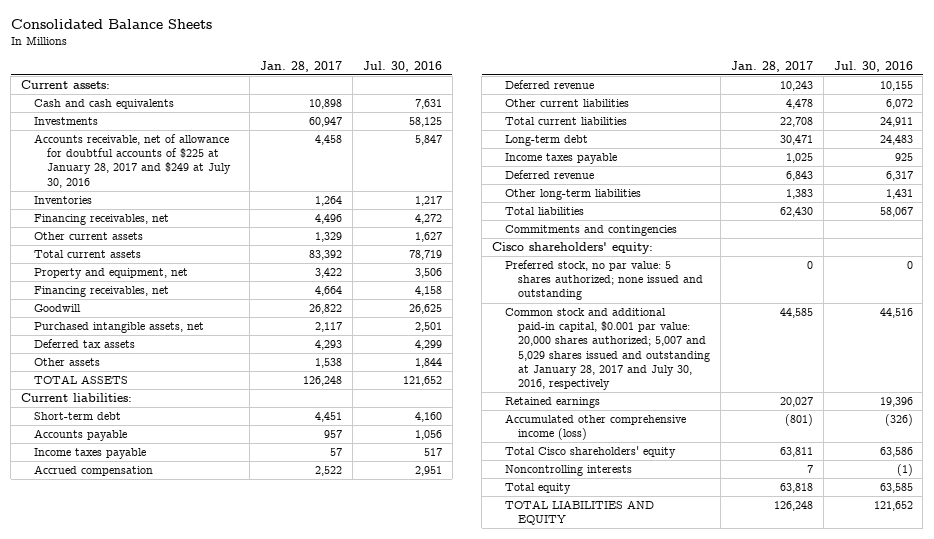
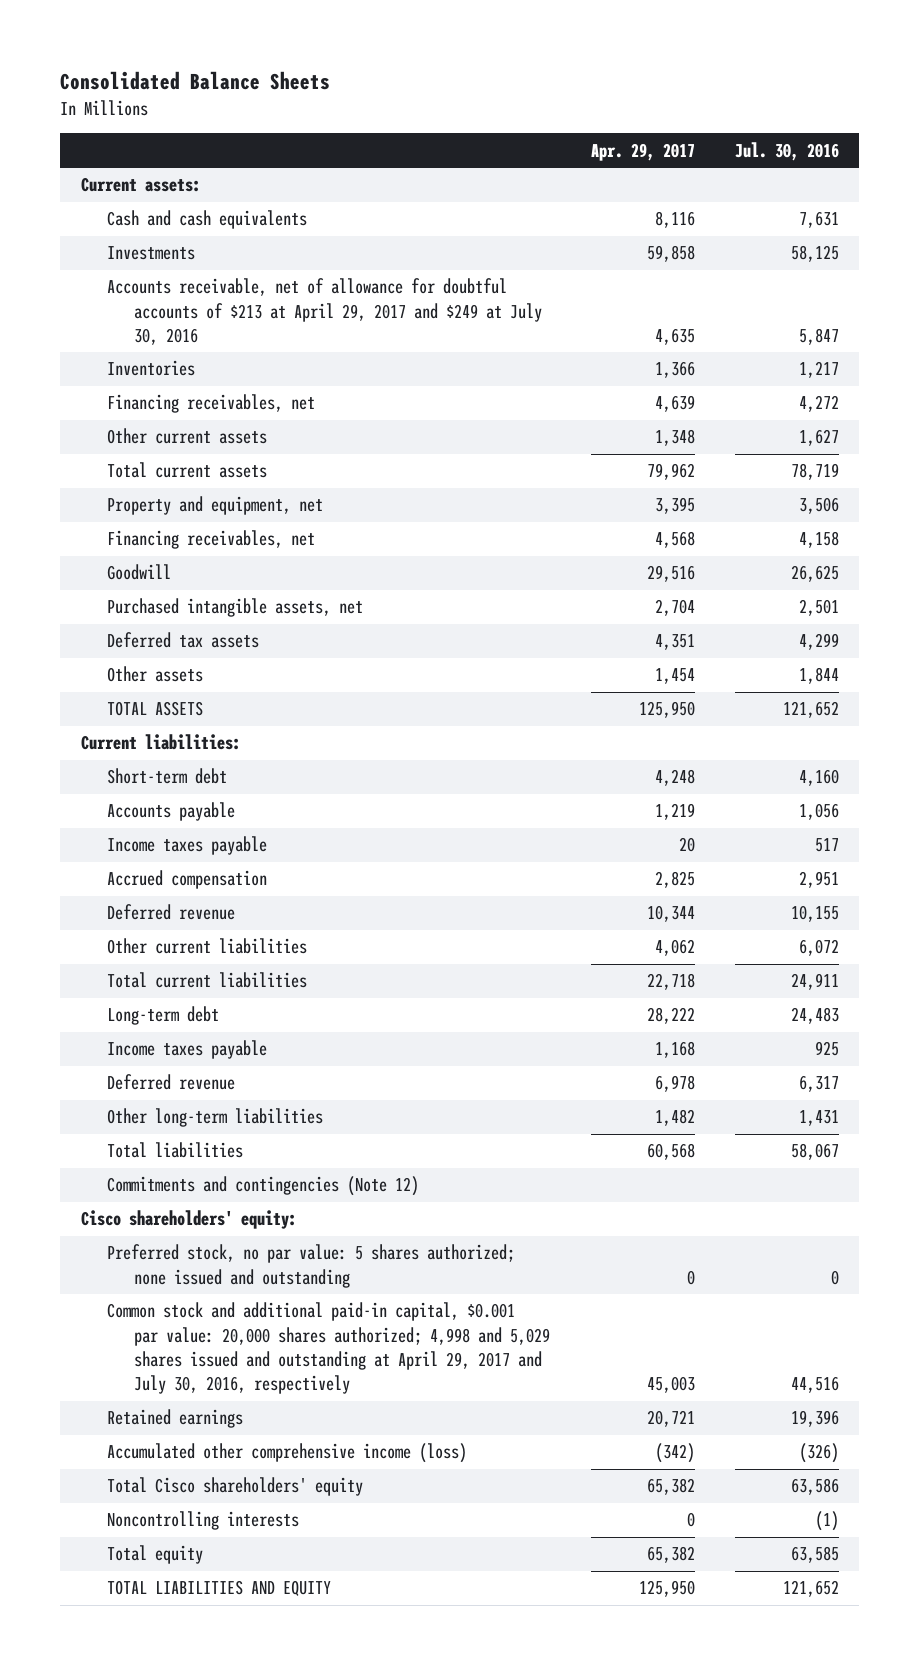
[260,60,343,72] Jan. 28, 2017 -> none
none -> [590,142,695,161] Apr. 29, 2017
[34,134,232,188] Accounts receivable, net of allowance for doubtful accounts of $225 at January 28, 2017 and $249 at July 30, 2016 -> [107,278,543,345] Accounts receivable, net of allowance for doubtful accounts of $213 at April 29, 2017 and $249 at July 30, 2016
[504,225,677,237] Commitments and contingencies -> [107,1176,420,1197] Commitments and contingencies (Note 12)
[504,308,710,390] Common stock and additional paid-in capital, $0.001 par value: 20,000 shares authorized; 5,007 and 5,029 shares issued and outstanding at January 28, 2017 and July 30, 2016, respectively -> [107,1302,551,1395] Common stock and additional paid-in capital, $0.001 par value: 20,000 shares authorized; 4,998 and 5,029 shares issued and outstanding at April 29, 2017 and July 30, 2016, respectively

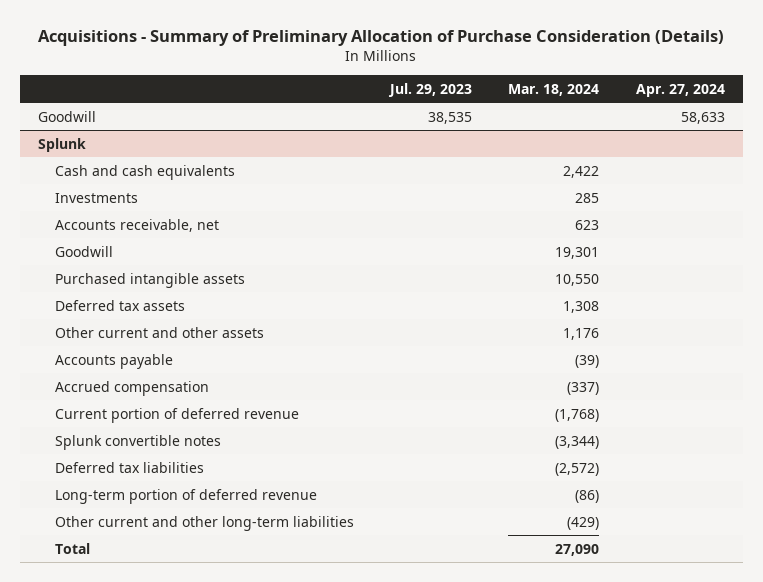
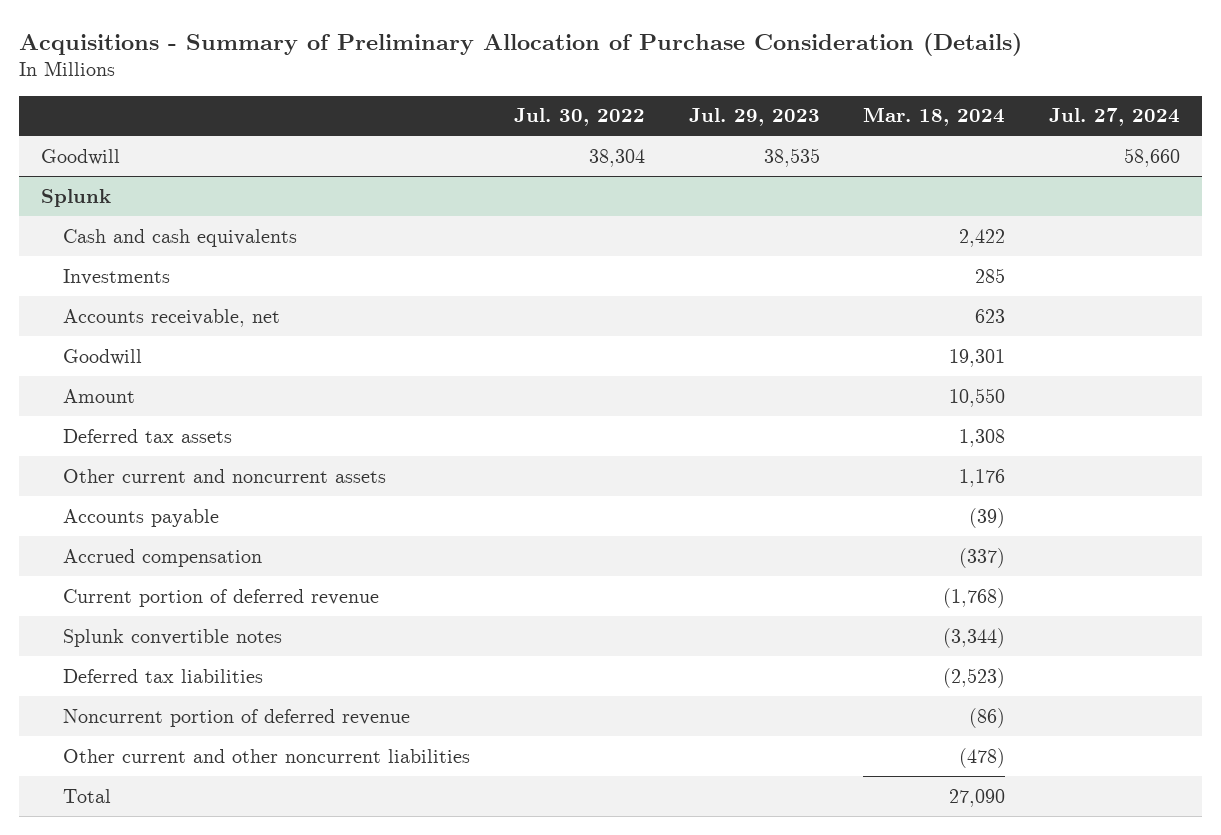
[635,83,725,97] Apr. 27, 2024 -> none
none -> [513,108,645,127] Jul. 30, 2022
none -> [1048,108,1180,127] Jul. 27, 2024
[54,272,245,288] Purchased intangible assets -> [63,388,136,403] Amount
[54,326,264,338] Other current and other assets -> [63,468,387,483] Other current and noncurrent assets
[555,462,600,476] (2,572) -> [943,667,1006,688] (2,523)
[54,488,317,504] Long-term portion of deferred revenue -> [63,708,411,727] Noncurrent portion of deferred revenue
[54,515,354,531] Other current and other long-term liabilities -> [63,748,471,763] Other current and other noncurrent liabilities
[567,516,600,530] (429) -> [959,747,1006,768] (478)

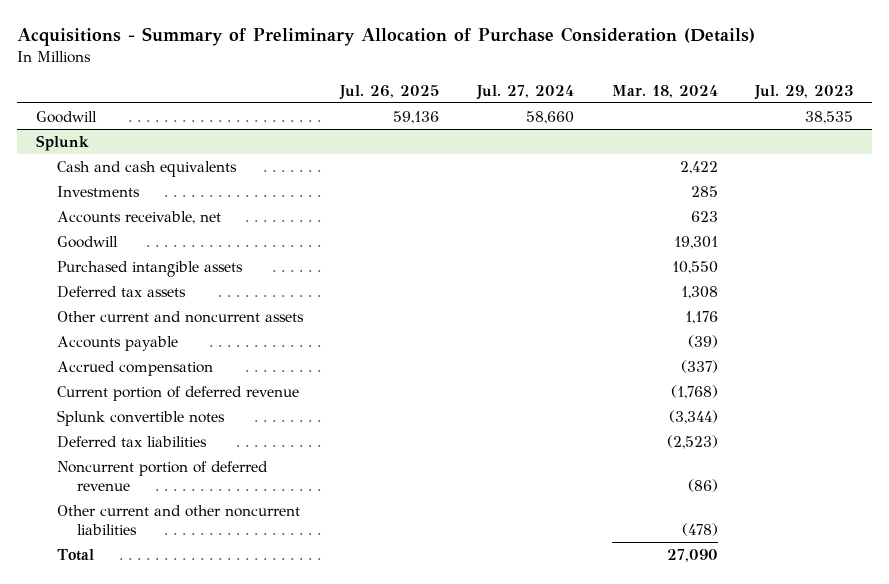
[513,108,645,127] Jul. 30, 2022 -> none
none -> [339,84,440,100] Jul. 26, 2025
[63,388,136,403] Amount -> [56,260,243,277] Purchased intangible assets

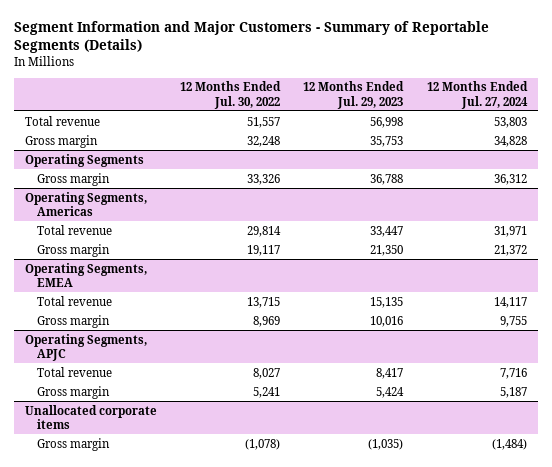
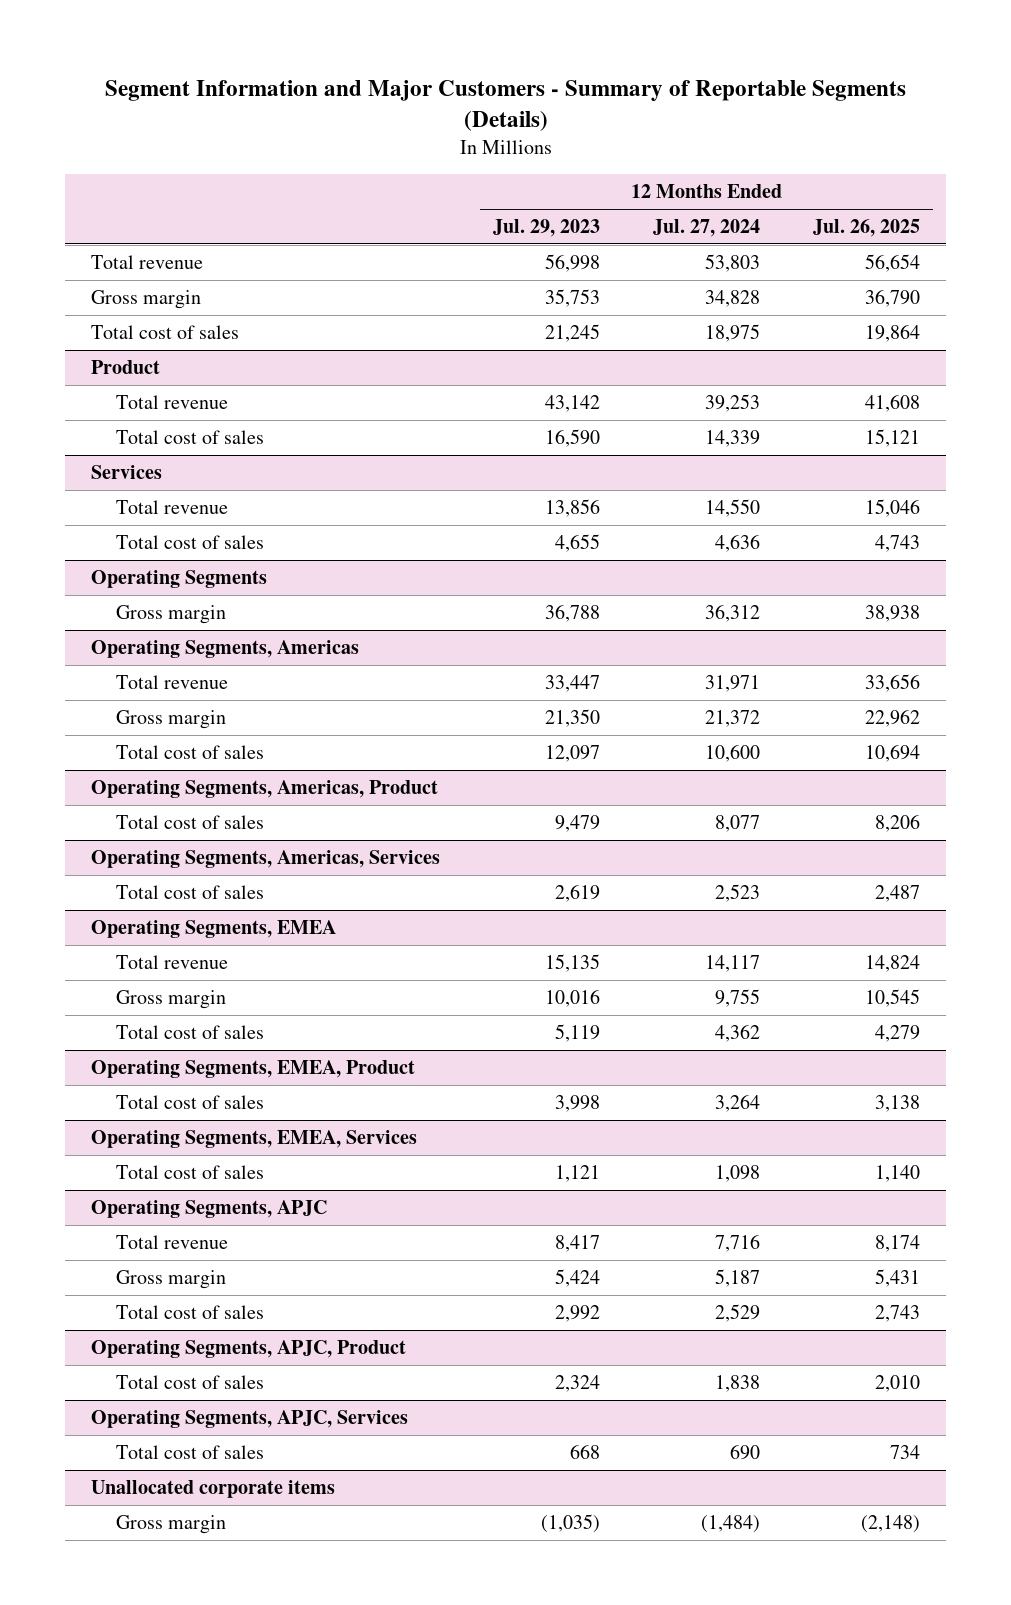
[180,81,282,109] 12 Months Ended Jul. 30, 2022 -> none
none -> [812,219,920,238] Jul. 26, 2025
none -> [91,325,240,340] Total cost of sales
none -> [91,360,161,375] Product
none -> [116,395,229,410] Total revenue
none -> [116,430,265,445] Total cost of sales
none -> [91,465,163,480] Services
none -> [116,500,229,515] Total revenue
none -> [116,535,265,550] Total cost of sales
none -> [116,745,265,760] Total cost of sales
none -> [91,780,439,799] Operating Segments, Americas, Product
none -> [116,815,265,830] Total cost of sales
none -> [91,850,441,869] Operating Segments, Americas, Services
none -> [116,885,265,900] Total cost of sales
none -> [116,1025,265,1040] Total cost of sales
none -> [91,1060,416,1079] Operating Segments, EMEA, Product
none -> [116,1095,265,1110] Total cost of sales
none -> [91,1130,418,1149] Operating Segments, EMEA, Services
none -> [116,1165,265,1180] Total cost of sales
none -> [116,1305,265,1320] Total cost of sales
none -> [91,1340,407,1359] Operating Segments, APJC, Product
none -> [116,1375,265,1390] Total cost of sales
none -> [91,1410,409,1429] Operating Segments, APJC, Services
none -> [116,1445,265,1460] Total cost of sales

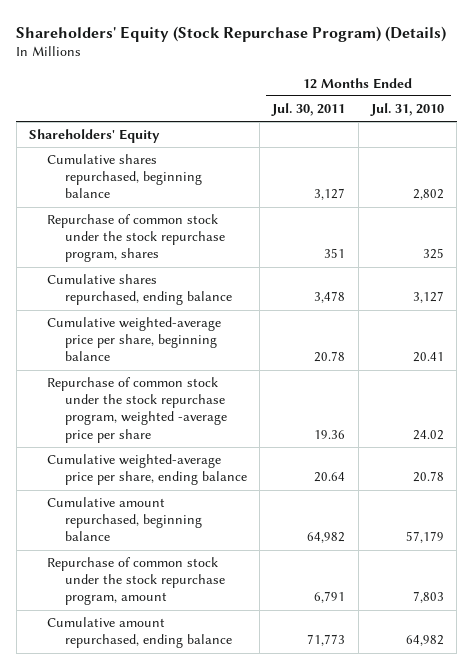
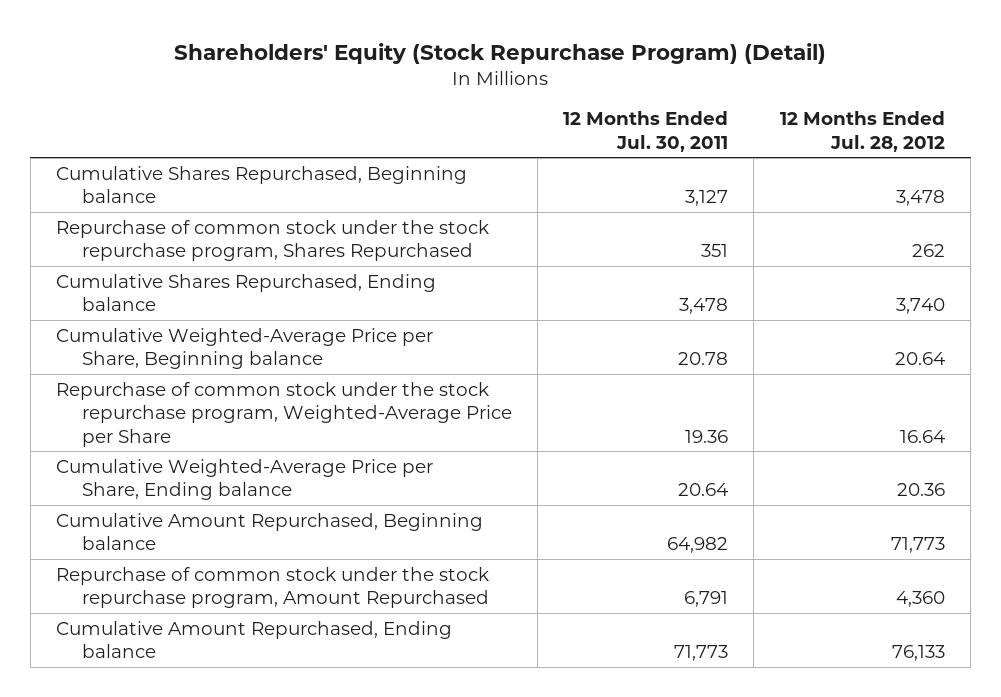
[16,25,447,42] Shareholders' Equity (Stock Repurchase Program) (Details) -> [174,42,827,64] Shareholders' Equity (Stock Repurchase Program) (Detail)
[370,103,445,117] Jul. 31, 2010 -> none
none -> [779,111,945,152] 12 Months Ended Jul. 28, 2012
[28,129,160,144] Shareholders' Equity -> none
[46,154,202,199] Cumulative shares repurchased, beginning balance -> [56,165,468,204] Cumulative Shares Repurchased, Beginning balance
[46,214,225,263] Repurchase of common stock under the stock repurchase program, shares -> [56,219,490,262] Repurchase of common stock under the stock repurchase program, Shares Repurchased
[46,274,232,306] Cumulative shares repurchased, ending balance -> [56,273,437,312] Cumulative Shares Repurchased, Ending balance
[46,317,221,362] Cumulative weighted-average price per share, beginning balance -> [56,327,434,370] Cumulative Weighted-Average Price per Share, Beginning balance
[46,377,227,443] Repurchase of common stock under the stock repurchase program, weighted -average price per share -> [56,381,512,447] Repurchase of common stock under the stock repurchase program, Weighted-Average Price per Share
[46,454,247,486] Cumulative weighted-average price per share, ending balance -> [56,458,434,501] Cumulative Weighted-Average Price per Share, Ending balance
[46,497,202,542] Cumulative amount repurchased, beginning balance -> [56,512,484,551] Cumulative Amount Repurchased, Beginning balance
[46,557,225,606] Repurchase of common stock under the stock repurchase program, amount -> [56,566,490,609] Repurchase of common stock under the stock repurchase program, Amount Repurchased
[46,617,232,649] Cumulative amount repurchased, ending balance -> [56,620,453,659] Cumulative Amount Repurchased, Ending balance

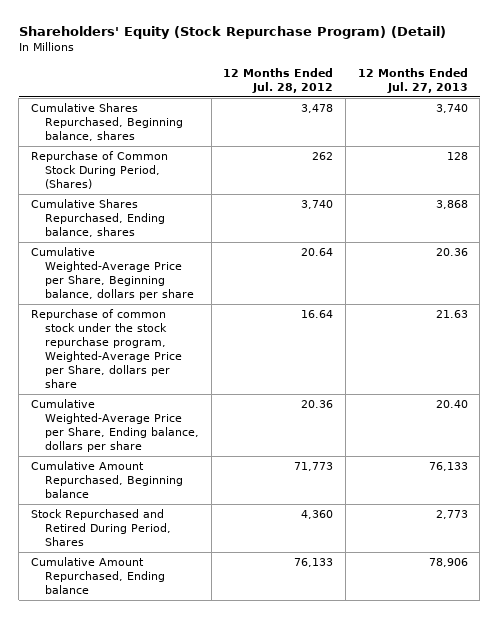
[563,111,729,152] 12 Months Ended Jul. 30, 2011 -> none
none -> [357,67,468,93] 12 Months Ended Jul. 27, 2013
[56,165,468,204] Cumulative Shares Repurchased, Beginning balance -> [30,103,184,142] Cumulative Shares Repurchased, Beginning balance, shares
[56,219,490,262] Repurchase of common stock under the stock repurchase program, Shares Repurchased -> [30,151,168,190] Repurchase of Common Stock During Period, (Shares)
[56,273,437,312] Cumulative Shares Repurchased, Ending balance -> [30,199,166,238] Cumulative Shares Repurchased, Ending balance, shares
[56,327,434,370] Cumulative Weighted-Average Price per Share, Beginning balance -> [30,247,195,301] Cumulative Weighted-Average Price per Share, Beginning balance, dollars per share
[56,381,512,447] Repurchase of common stock under the stock repurchase program, Weighted-Average Price per Share -> [30,309,183,389] Repurchase of common stock under the stock repurchase program, Weighted-Average Price per Share, dollars per share
[56,458,434,501] Cumulative Weighted-Average Price per Share, Ending balance -> [30,399,200,453] Cumulative Weighted-Average Price per Share, Ending balance, dollars per share
[56,566,490,609] Repurchase of common stock under the stock repurchase program, Amount Repurchased -> [30,509,172,547] Stock Repurchased and Retired During Period, Shares

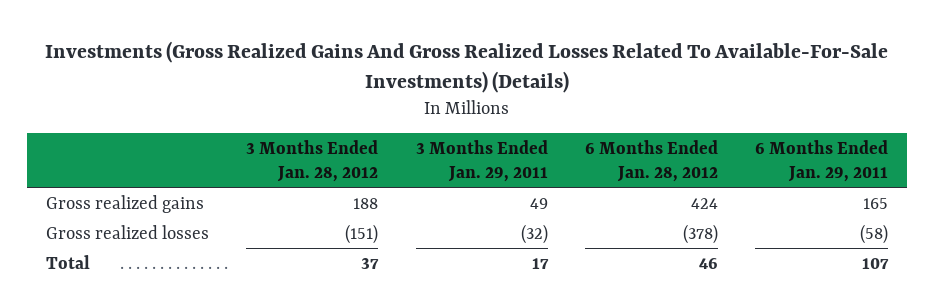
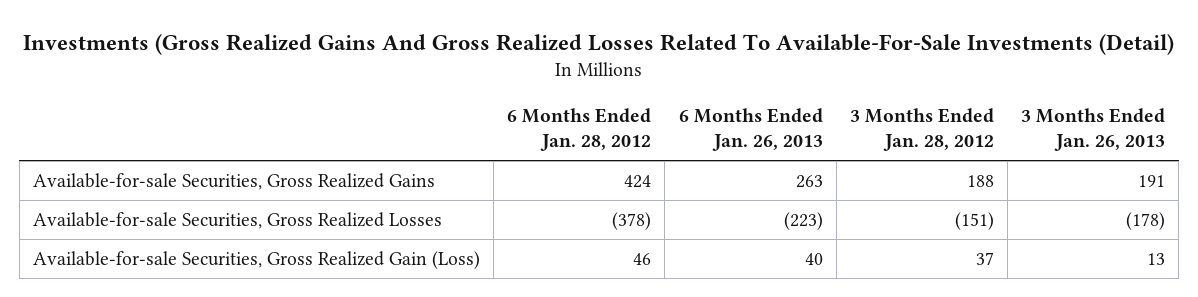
[45,40,889,93] Investments (Gross Realized Gains And Gross Realized Losses Related To Available-For-Sale Investments) (Details) -> [23,33,1175,55] Investments (Gross Realized Gains And Gross Realized Losses Related To Available-For-Sale Investments (Detail)
[415,140,548,182] 3 Months Ended Jan. 29, 2011 -> none
[755,140,889,182] 6 Months Ended Jan. 29, 2011 -> none
none -> [678,107,823,151] 6 Months Ended Jan. 26, 2013
none -> [1020,107,1165,151] 3 Months Ended Jan. 26, 2013
[46,194,205,213] Gross realized gains -> [33,172,436,190] Available-for-sale Securities, Gross Realized Gains
[46,224,210,239] Gross realized losses -> [33,211,443,229] Available-for-sale Securities, Gross Realized Losses
[46,254,91,269] Total -> [33,250,481,269] Available-for-sale Securities, Gross Realized Gain (Loss)

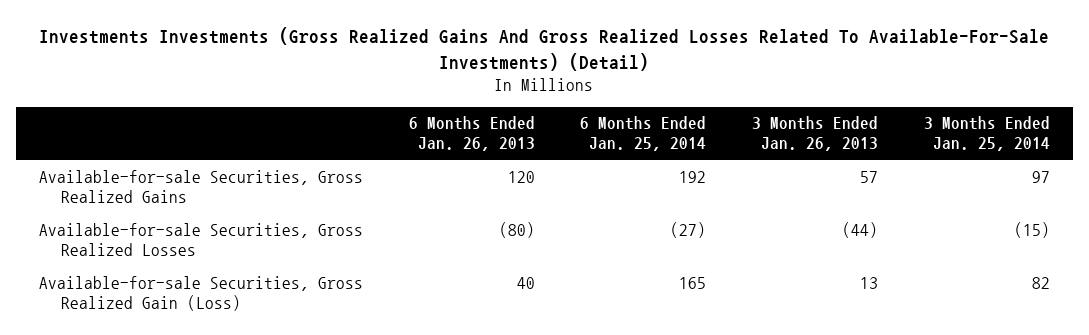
[23,33,1175,55] Investments (Gross Realized Gains And Gross Realized Losses Related To Available-For-Sale Investments (Detail) -> [39,26,1050,71] Investments Investments (Gross Realized Gains And Gross Realized Losses Related To Available-For-Sale Investments) (Detail)
[507,107,652,151] 6 Months Ended Jan. 28, 2012 -> none
[849,107,994,151] 3 Months Ended Jan. 28, 2012 -> none
none -> [580,116,707,152] 6 Months Ended Jan. 25, 2014
none -> [924,116,1051,152] 3 Months Ended Jan. 25, 2014
[795,174,823,188] 263 -> [507,170,535,183] 120
[1137,174,1165,187] 191 -> [860,170,879,183] 57
[783,211,823,230] (223) -> [498,221,535,238] (80)
[1125,211,1165,230] (178) -> [842,221,879,238] (44)

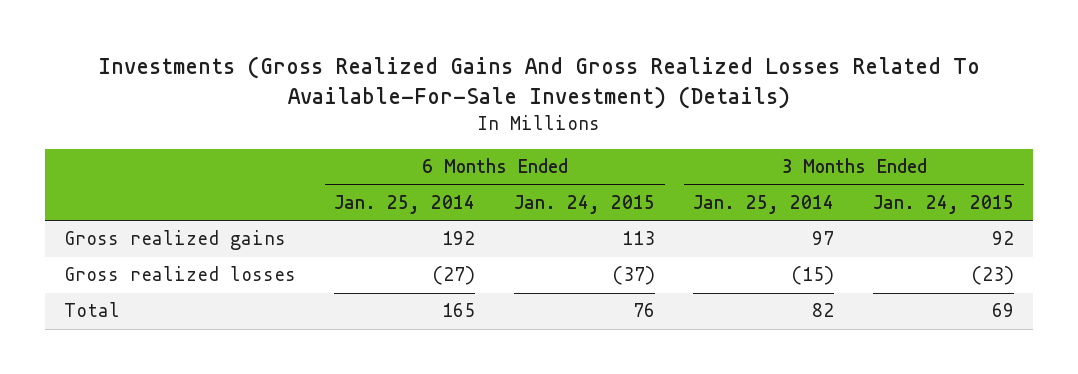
[39,26,1050,71] Investments Investments (Gross Realized Gains And Gross Realized Losses Related To Available-For-Sale Investments) (Detail) -> [97,56,980,109] Investments (Gross Realized Gains And Gross Realized Losses Related To Available-For-Sale Investment) (Details)
[408,116,535,152] 6 Months Ended Jan. 26, 2013 -> none
[752,116,879,152] 3 Months Ended Jan. 26, 2013 -> none
none -> [513,194,655,214] Jan. 24, 2015
none -> [872,194,1014,214] Jan. 24, 2015
[38,169,363,203] Available-for-sale Securities, Gross Realized Gains -> [63,230,286,251] Gross realized gains
[38,222,363,256] Available-for-sale Securities, Gross Realized Losses -> [63,266,296,282] Gross realized losses
[38,275,363,311] Available-for-sale Securities, Gross Realized Gain (Loss) -> [63,302,120,318] Total

